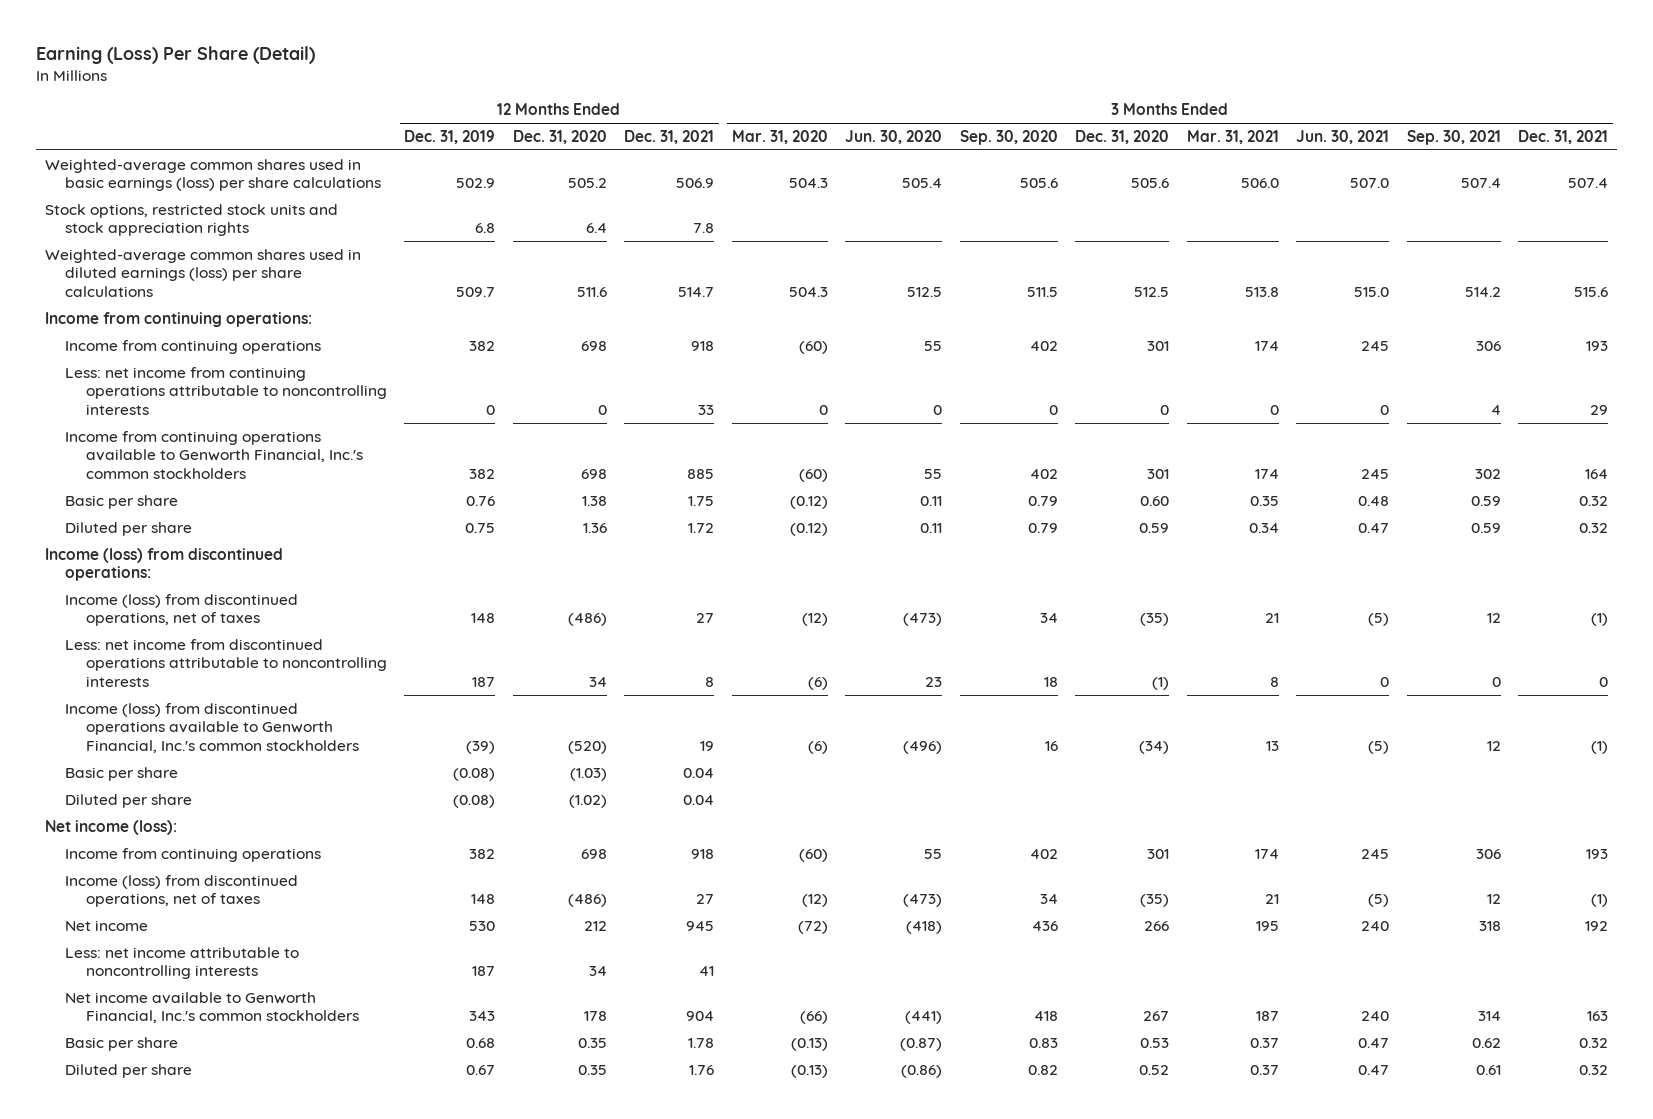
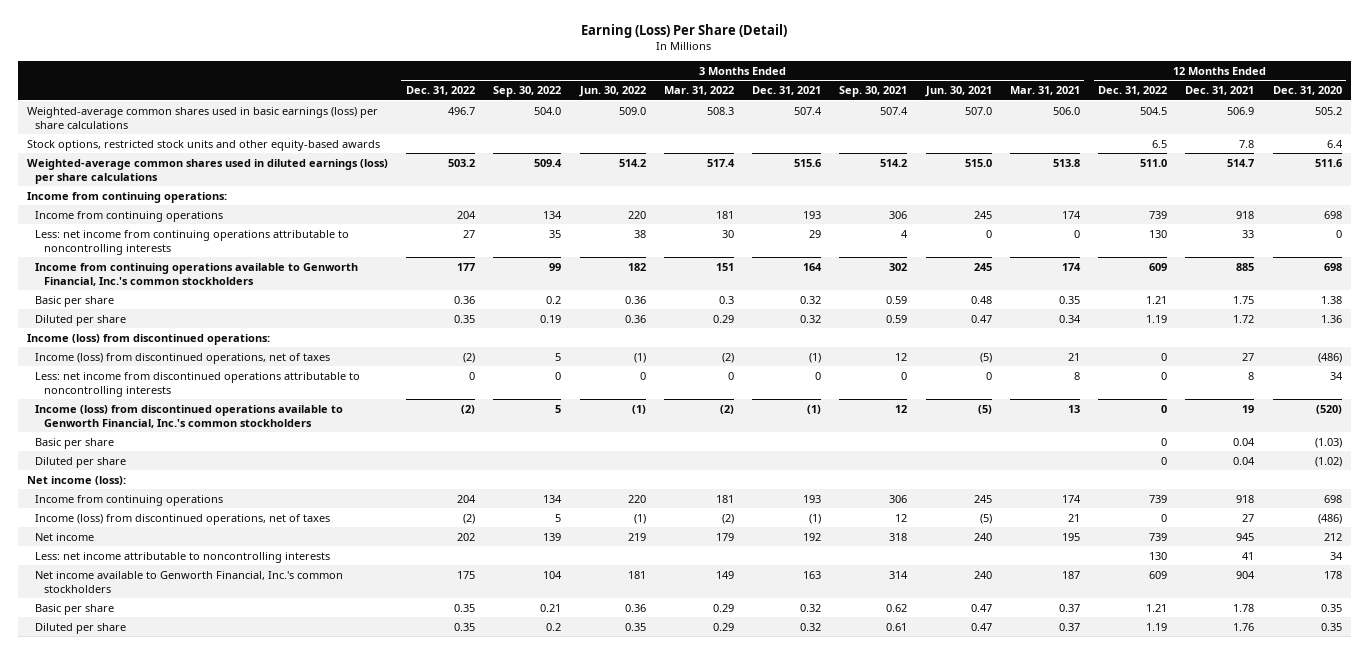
[404,129,496,144] Dec. 31, 2019 -> none
[731,129,828,144] Mar. 31, 2020 -> none
[845,129,943,144] Jun. 30, 2020 -> none
[959,129,1058,145] Sep. 30, 2020 -> none
[1075,129,1170,144] Dec. 31, 2020 -> none
none -> [405,85,475,95] Dec. 31, 2022
none -> [493,85,562,97] Sep. 30, 2022
none -> [578,85,646,97] Jun. 30, 2022
none -> [663,85,734,95] Mar. 31, 2022
none -> [1098,85,1168,95] Dec. 31, 2022
[44,203,338,237] Stock options, restricted stock units and stock appreciation rights -> [26,139,380,151] Stock options, restricted stock units and other equity-based awards

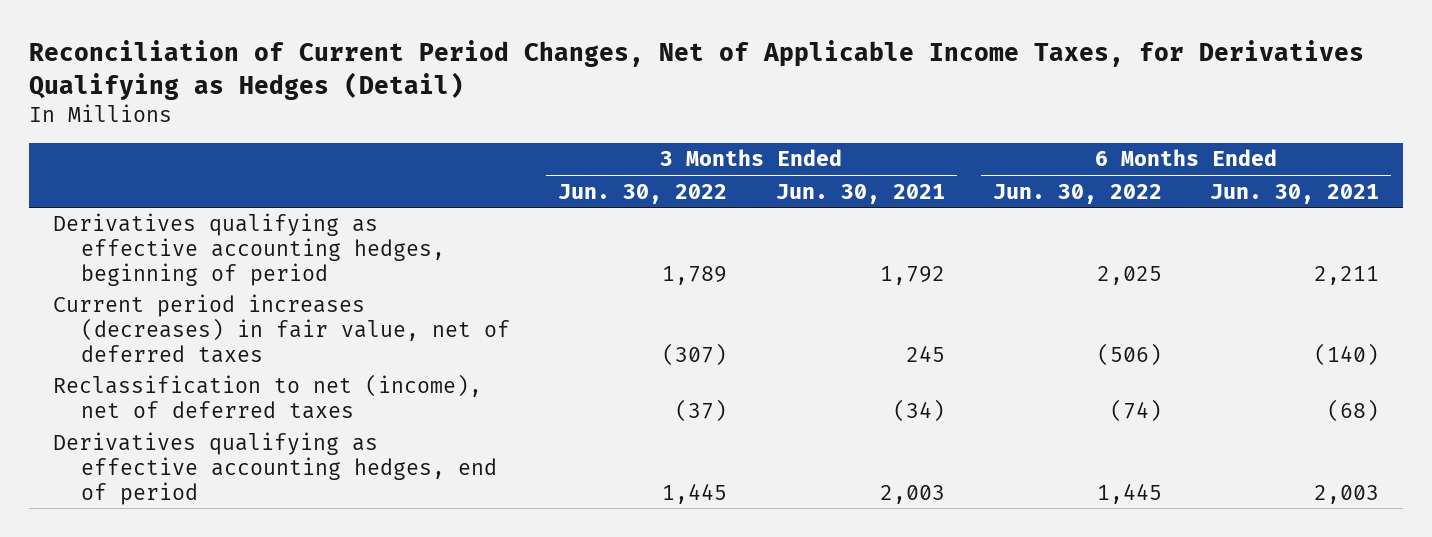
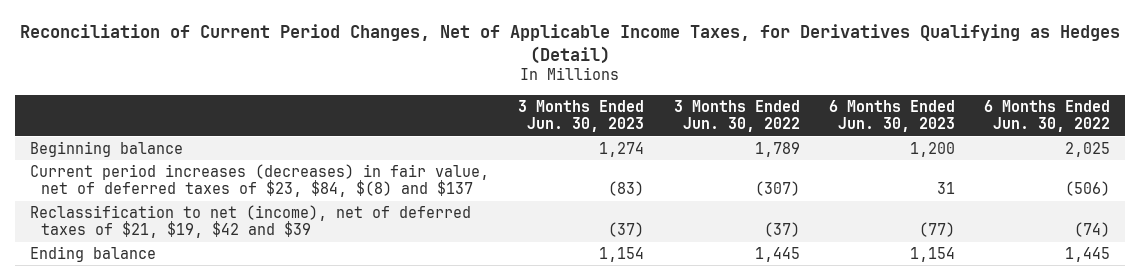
[775,183,945,204] Jun. 30, 2021 -> none
[1209,183,1379,204] Jun. 30, 2021 -> none
none -> [518,99,645,133] 3 Months Ended Jun. 30, 2023
none -> [828,99,955,133] 6 Months Ended Jun. 30, 2023
[52,213,446,286] Derivatives qualifying as effective accounting hedges, beginning of period -> [30,140,184,157] Beginning balance
[52,294,511,363] Current period increases (decreases) in fair value, net of deferred taxes -> [30,163,490,198] Current period increases (decreases) in fair value, net of deferred taxes of $23, $84, $(8) and $137
[52,374,482,419] Reclassification to net (income), net of deferred taxes -> [30,204,472,239] Reclassification to net (income), net of deferred taxes of $21, $19, $42 and $39
[52,432,498,505] Derivatives qualifying as effective accounting hedges, end of period -> [30,245,157,262] Ending balance

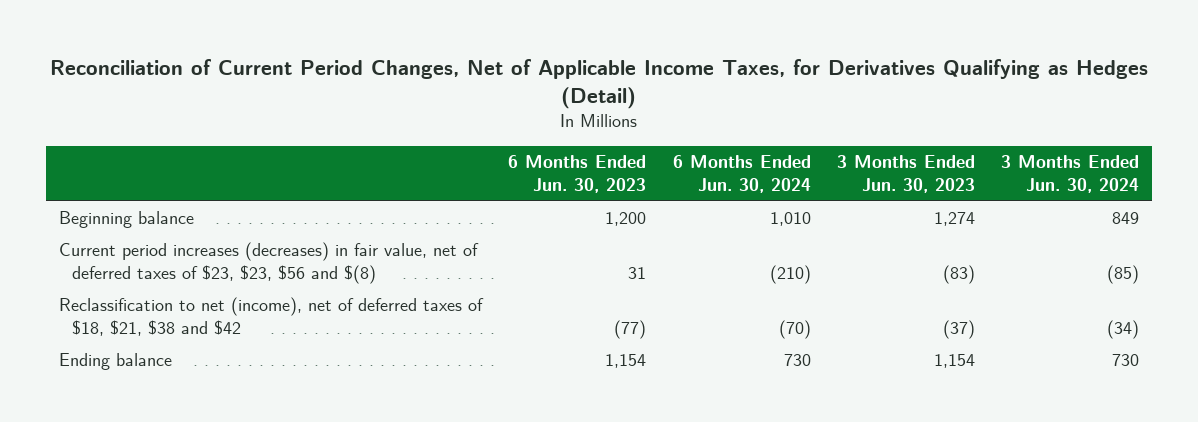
[673,99,800,133] 3 Months Ended Jun. 30, 2022 -> none
[984,99,1111,133] 6 Months Ended Jun. 30, 2022 -> none
none -> [672,154,811,193] 6 Months Ended Jun. 30, 2024
none -> [1000,154,1139,193] 3 Months Ended Jun. 30, 2024
[30,163,490,198] Current period increases (decreases) in fair value, net of deferred taxes of $23, $84, $(8) and $137 -> [59,242,480,285] Current period increases (decreases) in fair value, net of deferred taxes of $23, $23, $56 and $(8)
[30,204,472,239] Reclassification to net (income), net of deferred taxes of $21, $19, $42 and $39 -> [59,297,485,337] Reclassification to net (income), net of deferred taxes of $18, $21, $38 and $42

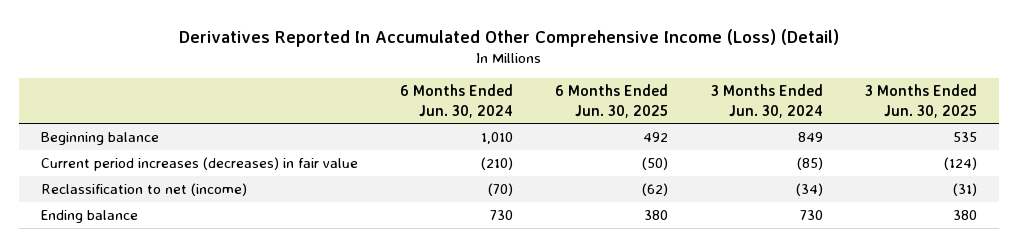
[50,58,1149,109] Reconciliation of Current Period Changes, Net of Applicable Income Taxes, for Derivatives Qualifying as Hedges (Detail) -> [178,28,839,47] Derivatives Reported In Accumulated Other Comprehensive Income (Loss) (Detail)
[508,154,647,193] 6 Months Ended Jun. 30, 2023 -> none
[836,154,975,193] 3 Months Ended Jun. 30, 2023 -> none
none -> [555,84,669,118] 6 Months Ended Jun. 30, 2025
none -> [865,84,978,118] 3 Months Ended Jun. 30, 2025
[59,242,480,285] Current period increases (decreases) in fair value, net of deferred taxes of $23, $23, $56 and $(8) -> [40,157,358,172] Current period increases (decreases) in fair value
[59,297,485,337] Reclassification to net (income), net of deferred taxes of $18, $21, $38 and $42 -> [40,183,247,197] Reclassification to net (income)

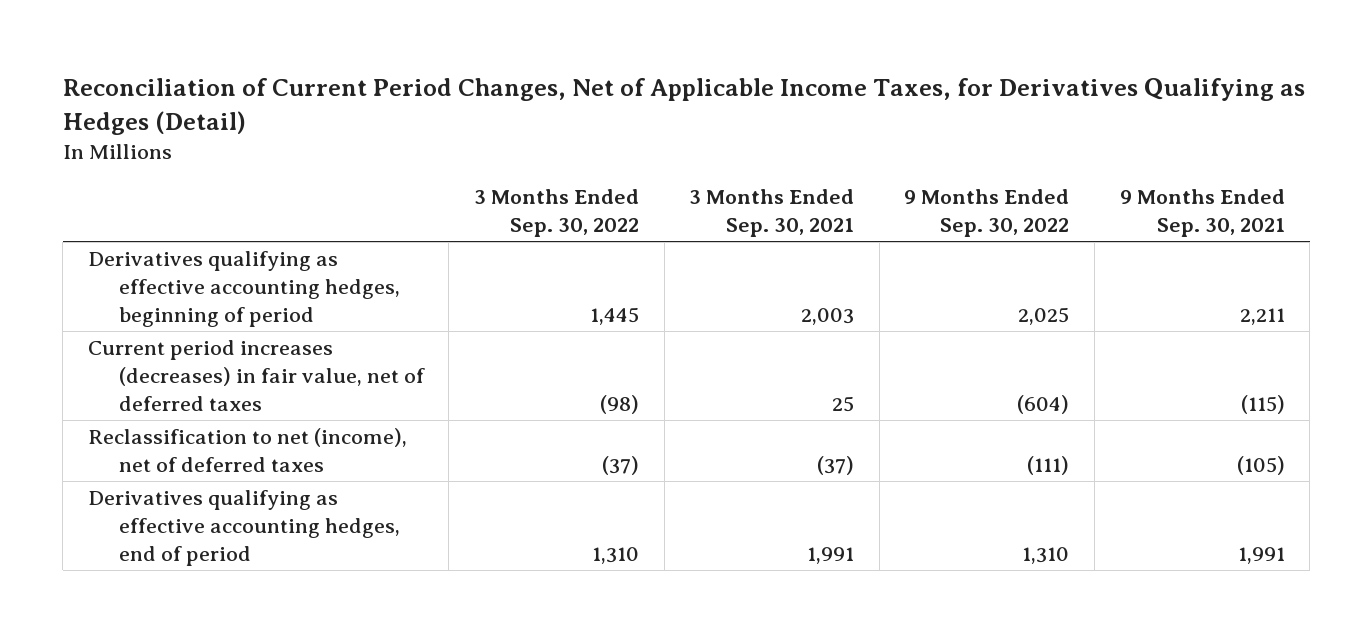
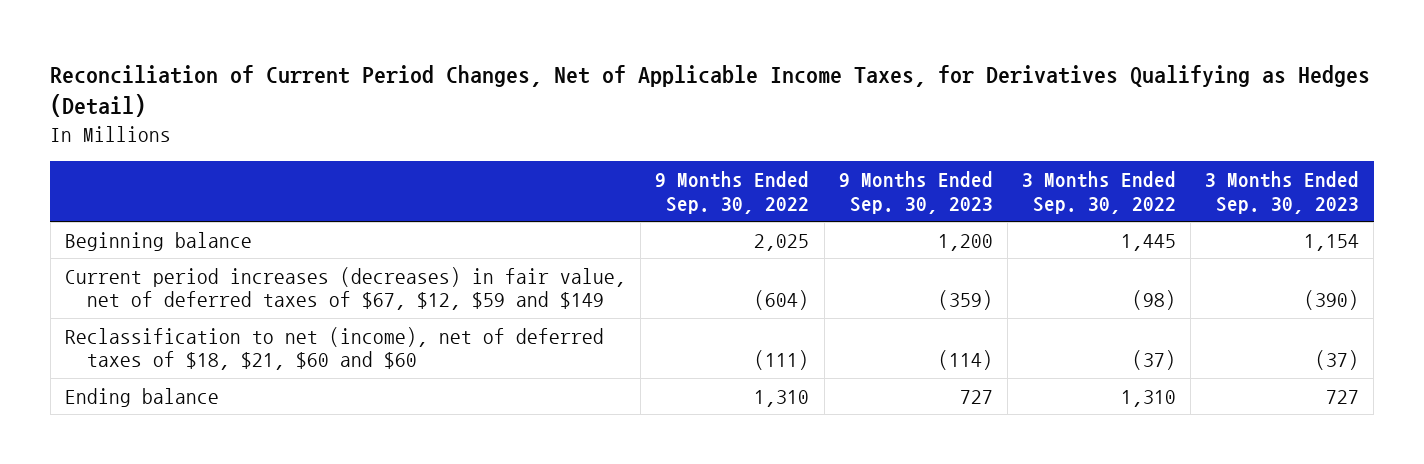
[689,189,855,238] 3 Months Ended Sep. 30, 2021 -> none
[1119,189,1285,238] 9 Months Ended Sep. 30, 2021 -> none
none -> [838,170,993,214] 9 Months Ended Sep. 30, 2023
none -> [1205,170,1360,214] 3 Months Ended Sep. 30, 2023
[87,251,400,327] Derivatives qualifying as effective accounting hedges, beginning of period -> [65,231,253,251] Beginning balance
[87,340,425,411] Current period increases (decreases) in fair value, net of deferred taxes -> [65,266,627,311] Current period increases (decreases) in fair value, net of deferred taxes of $67, $12, $59 and $149
[87,428,407,472] Reclassification to net (income), net of deferred taxes -> [65,326,605,371] Reclassification to net (income), net of deferred taxes of $18, $21, $60 and $60
[87,490,400,566] Derivatives qualifying as effective accounting hedges, end of period -> [65,387,220,407] Ending balance

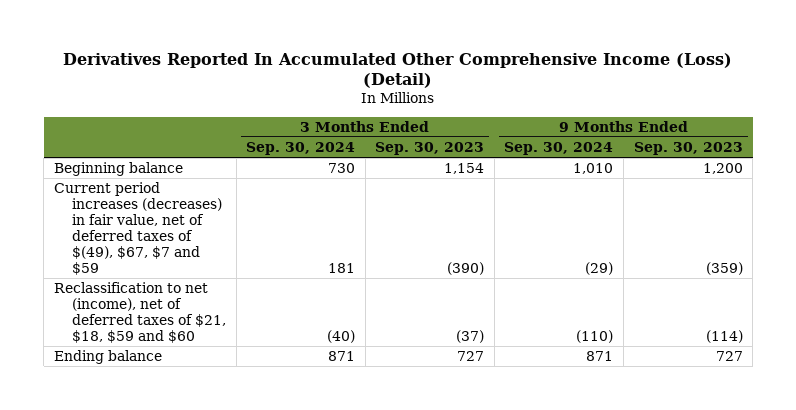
[50,64,1371,118] Reconciliation of Current Period Changes, Net of Applicable Income Taxes, for Derivatives Qualifying as Hedges (Detail) -> [63,52,733,89] Derivatives Reported In Accumulated Other Comprehensive Income (Loss) (Detail)
[655,170,810,214] 9 Months Ended Sep. 30, 2022 -> none
[1021,170,1176,214] 3 Months Ended Sep. 30, 2022 -> none
none -> [246,141,356,155] Sep. 30, 2024
none -> [504,141,614,155] Sep. 30, 2024
[65,266,627,311] Current period increases (decreases) in fair value, net of deferred taxes of $67, $12, $59 and $149 -> [53,181,223,275] Current period increases (decreases) in fair value, net of deferred taxes of $(49), $67, $7 and $59
[65,326,605,371] Reclassification to net (income), net of deferred taxes of $18, $21, $60 and $60 -> [53,281,227,343] Reclassification to net (income), net of deferred taxes of $21, $18, $59 and $60

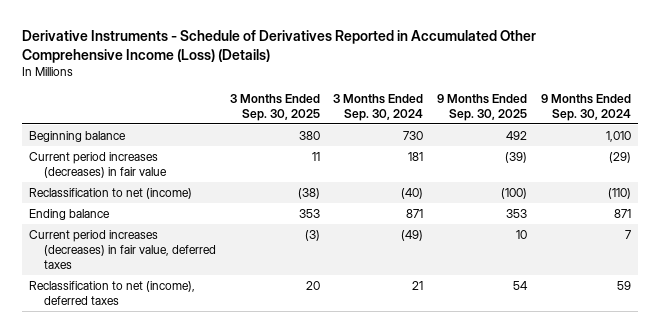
[63,52,733,89] Derivatives Reported In Accumulated Other Comprehensive Income (Loss) (Detail) -> [22,29,537,63] Derivative Instruments - Schedule of Derivatives Reported in Accumulated Other Comprehensive Income (Loss) (Details)
[375,141,485,155] Sep. 30, 2023 -> none
[633,141,743,155] Sep. 30, 2023 -> none
none -> [229,93,320,121] 3 Months Ended Sep. 30, 2025
none -> [437,93,528,121] 9 Months Ended Sep. 30, 2025
[53,181,223,275] Current period increases (decreases) in fair value, net of deferred taxes of $(49), $67, $7 and $59 -> [29,151,168,178] Current period increases (decreases) in fair value
[53,281,227,343] Reclassification to net (income), net of deferred taxes of $21, $18, $59 and $60 -> [29,187,193,199] Reclassification to net (income)
none -> [29,229,217,269] Current period increases (decreases) in fair value, deferred taxes
none -> [29,280,196,305] Reclassification to net (income), deferred taxes

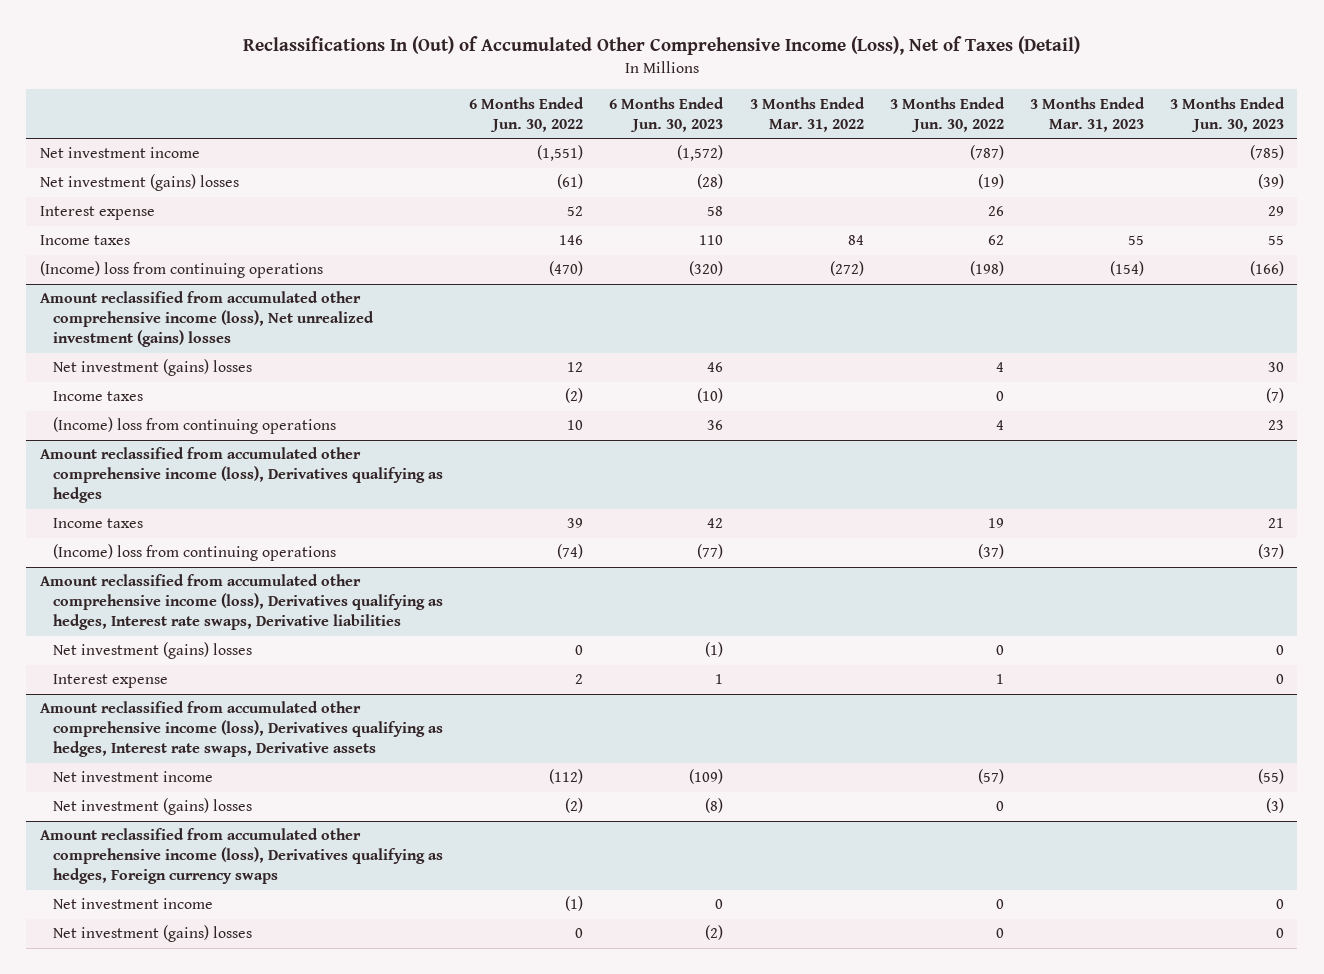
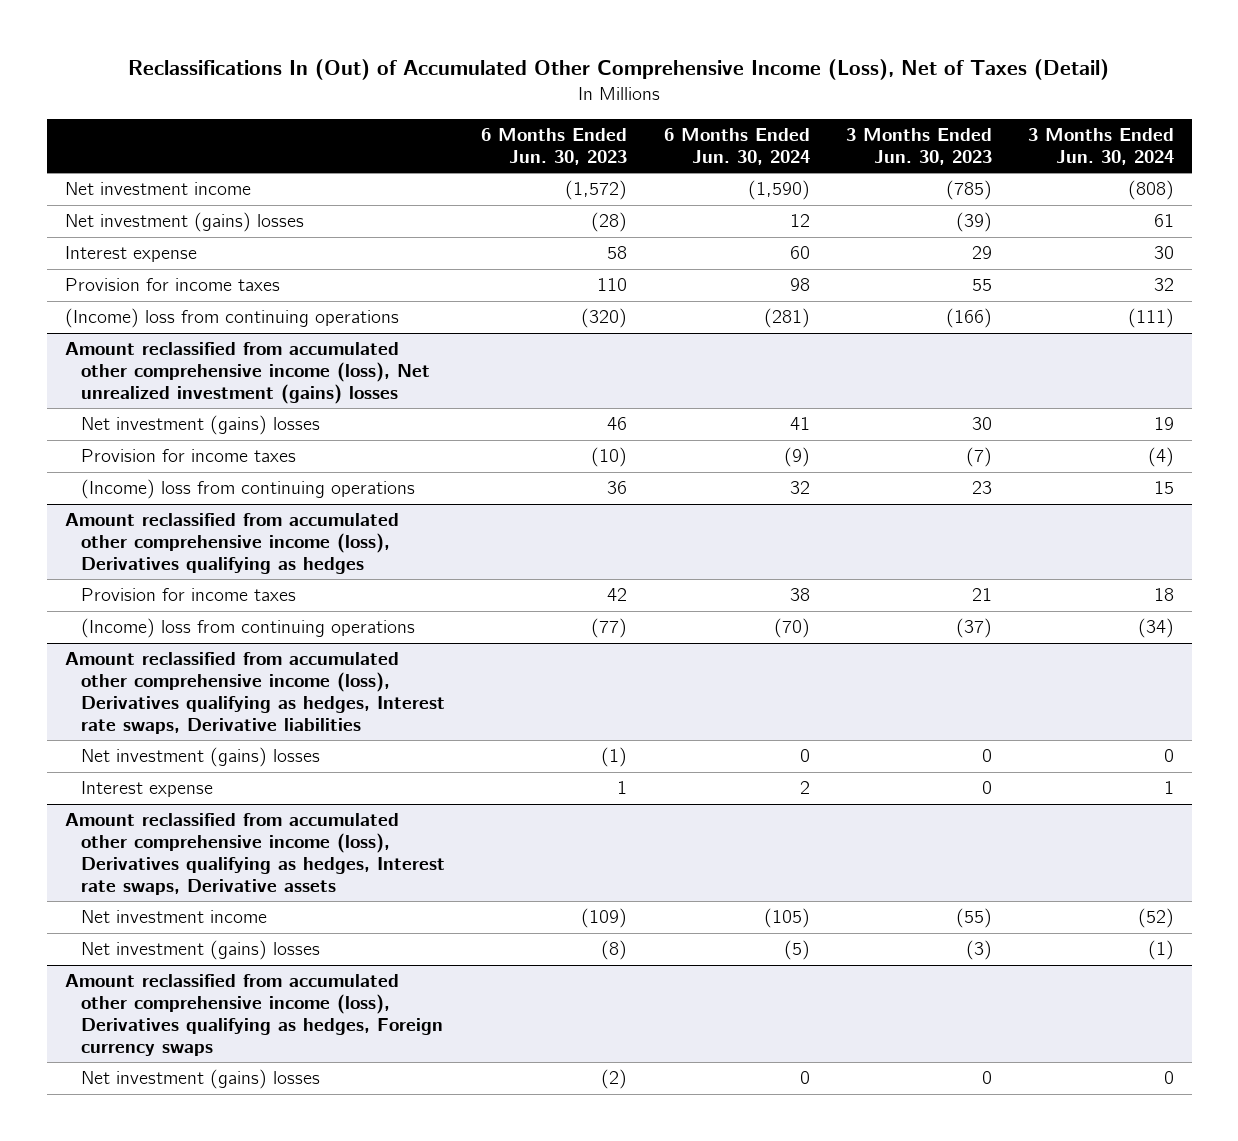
[469,96,585,132] 6 Months Ended Jun. 30, 2022 -> none
[749,96,865,132] 3 Months Ended Mar. 31, 2022 -> none
[889,96,1005,132] 3 Months Ended Jun. 30, 2022 -> none
[1030,96,1146,132] 3 Months Ended Mar. 31, 2023 -> none
none -> [663,127,810,165] 6 Months Ended Jun. 30, 2024
none -> [1027,127,1174,165] 3 Months Ended Jun. 30, 2024
[39,235,130,246] Income taxes -> [64,278,280,292] Provision for income taxes
[52,391,143,402] Income taxes -> [81,449,297,463] Provision for income taxes
[52,518,143,529] Income taxes -> [81,588,297,602] Provision for income taxes
[52,898,213,910] Net investment income -> none

